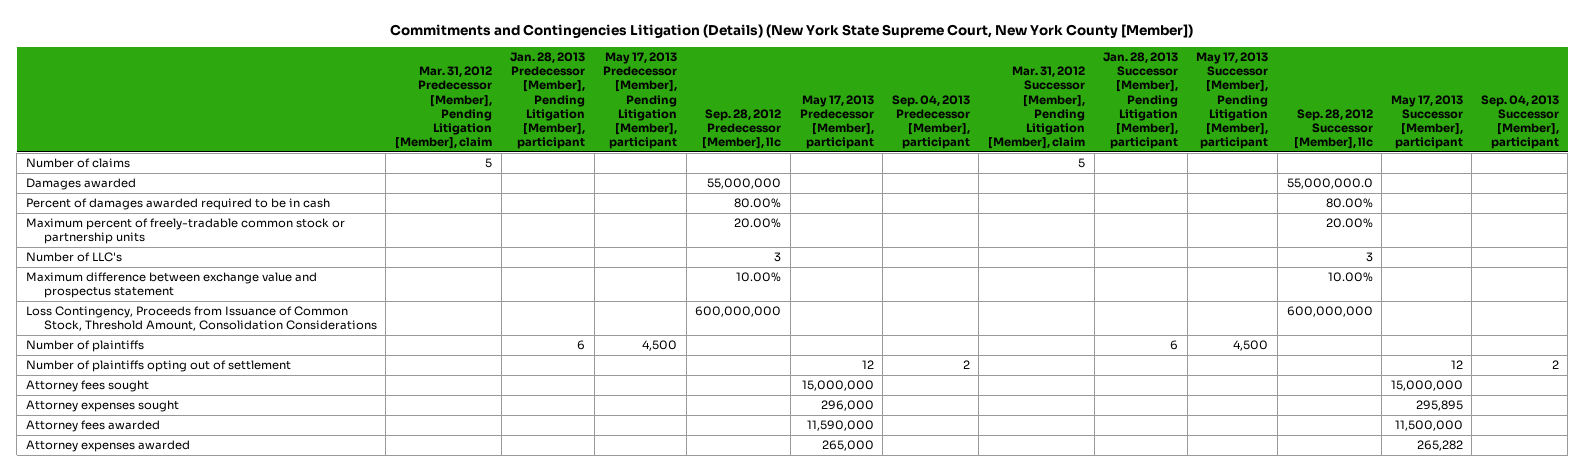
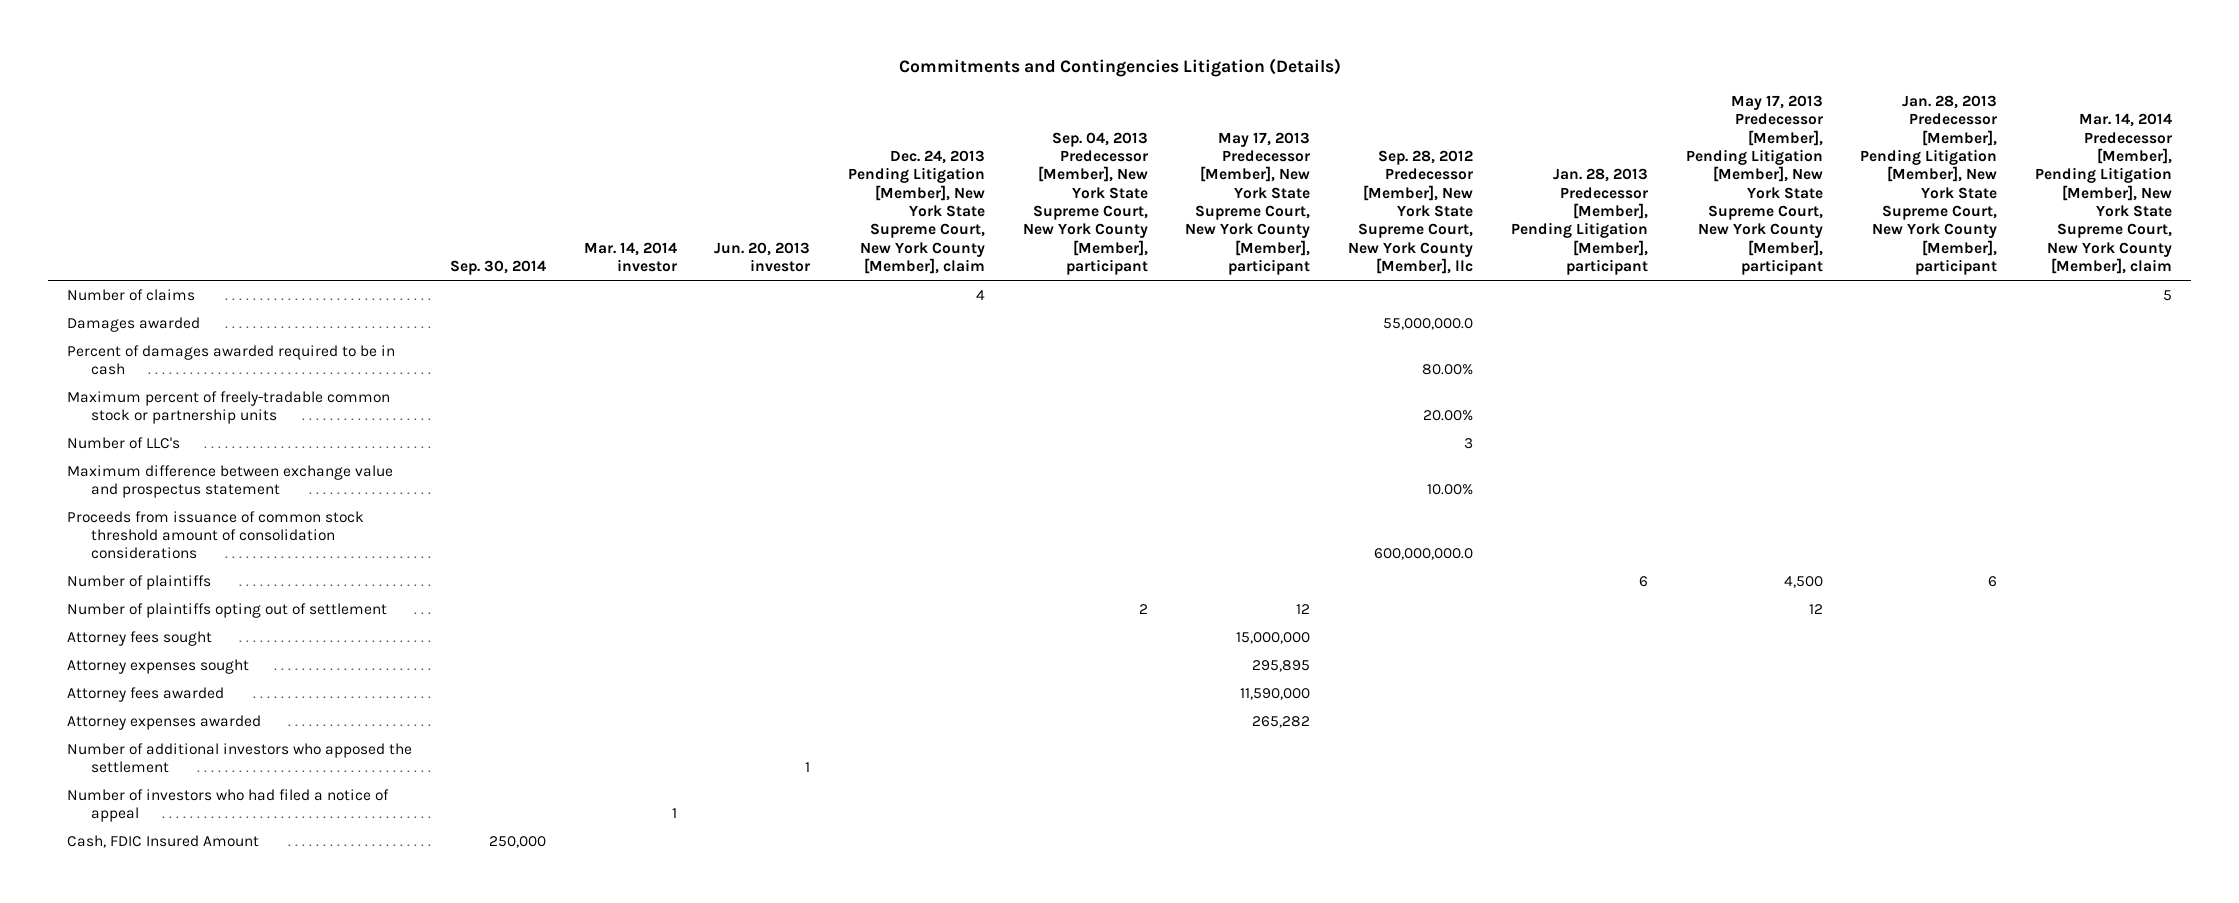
[390,24,1194,39] Commitments and Contingencies Litigation (Details) (New York State Supreme Court, New York County [Member]) -> [898,58,1341,78] Commitments and Contingencies Litigation (Details)
[394,65,492,150] Mar. 31, 2012 Predecessor [Member], Pending Litigation [Member], claim -> none
[603,51,678,150] May 17, 2013 Predecessor [Member], Pending Litigation [Member], participant -> none
[702,108,782,150] Sep. 28, 2012 Predecessor [Member], llc -> none
[799,94,874,150] May 17, 2013 Predecessor [Member], participant -> none
[891,94,970,150] Sep. 04, 2013 Predecessor [Member], participant -> none
[988,65,1086,150] Mar. 31, 2012 Successor [Member], Pending Litigation [Member], claim -> none
[1103,51,1179,150] Jan. 28, 2013 Successor [Member], Pending Litigation [Member], participant -> none
[1196,51,1269,150] May 17, 2013 Successor [Member], Pending Litigation [Member], participant -> none
[1293,108,1373,150] Sep. 28, 2012 Successor [Member], llc -> none
[1390,94,1463,150] May 17, 2013 Successor [Member], participant -> none
[1480,94,1559,150] Sep. 04, 2013 Successor [Member], participant -> none
none -> [449,259,546,275] Sep. 30, 2014
none -> [583,241,677,272] Mar. 14, 2014 investor
none -> [714,241,811,272] Jun. 20, 2013 investor
none -> [847,150,985,274] Dec. 24, 2013 Pending Litigation [Member], New York State Supreme Court, New York County [Member], claim
none -> [1022,131,1148,275] Sep. 04, 2013 Predecessor [Member], New York State Supreme Court, New York County [Member], participant
none -> [1185,131,1311,275] May 17, 2013 Predecessor [Member], New York State Supreme Court, New York County [Member], participant
none -> [1348,150,1474,274] Sep. 28, 2012 Predecessor [Member], New York State Supreme Court, New York County [Member], llc
none -> [1685,95,1823,275] May 17, 2013 Predecessor [Member], Pending Litigation [Member], New York State Supreme Court, New York County [Member], participant
none -> [1860,95,1998,275] Jan. 28, 2013 Predecessor [Member], Pending Litigation [Member], New York State Supreme Court, New York County [Member], participant
none -> [2035,113,2173,274] Mar. 14, 2014 Predecessor [Member], Pending Litigation [Member], New York State Supreme Court, New York County [Member], claim
[26,306,377,332] Loss Contingency, Proceeds from Issuance of Common Stock, Threshold Amount, Consolidation Considerations -> [67,510,365,560] Proceeds from issuance of common stock threshold amount of consolidation considerations
none -> [67,742,413,774] Number of additional investors who apposed the settlement
none -> [67,788,390,823] Number of investors who had filed a notice of appeal
none -> [67,834,260,848] Cash, FDIC Insured Amount

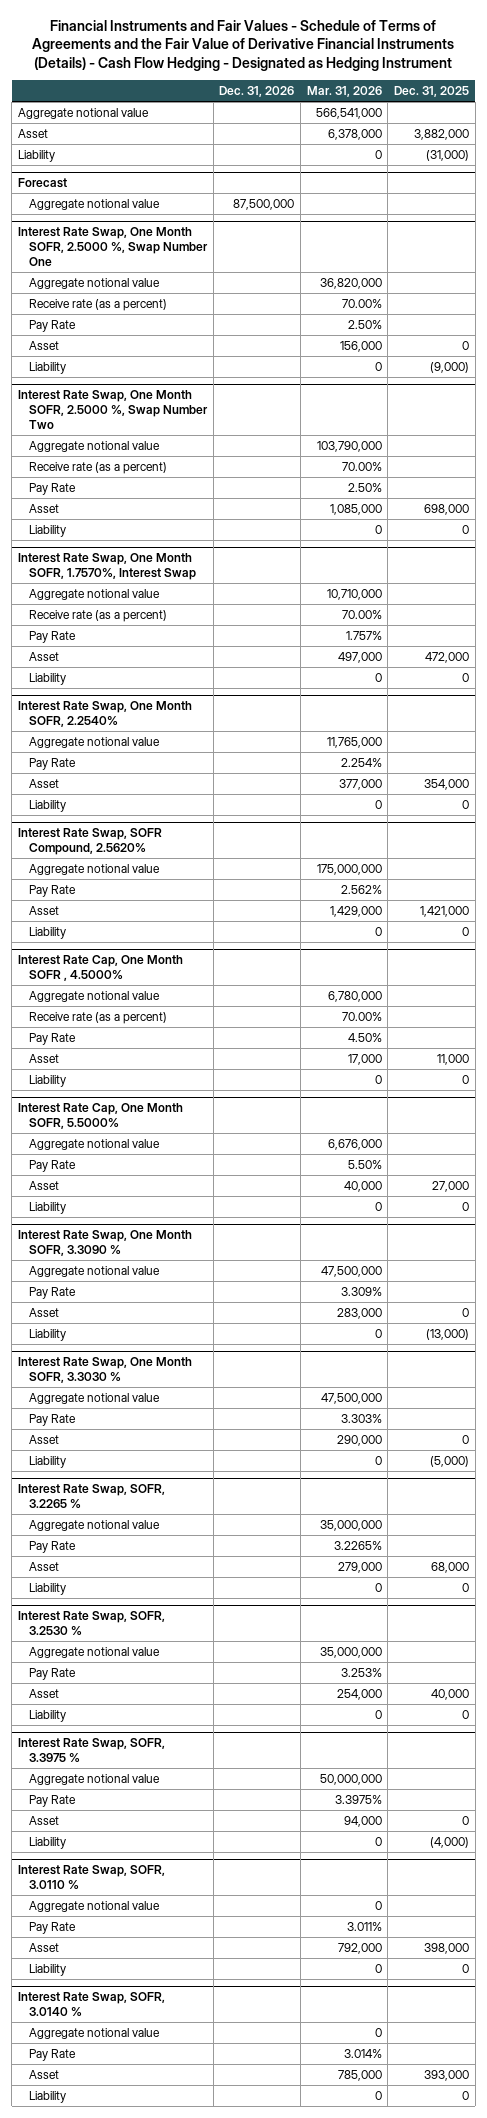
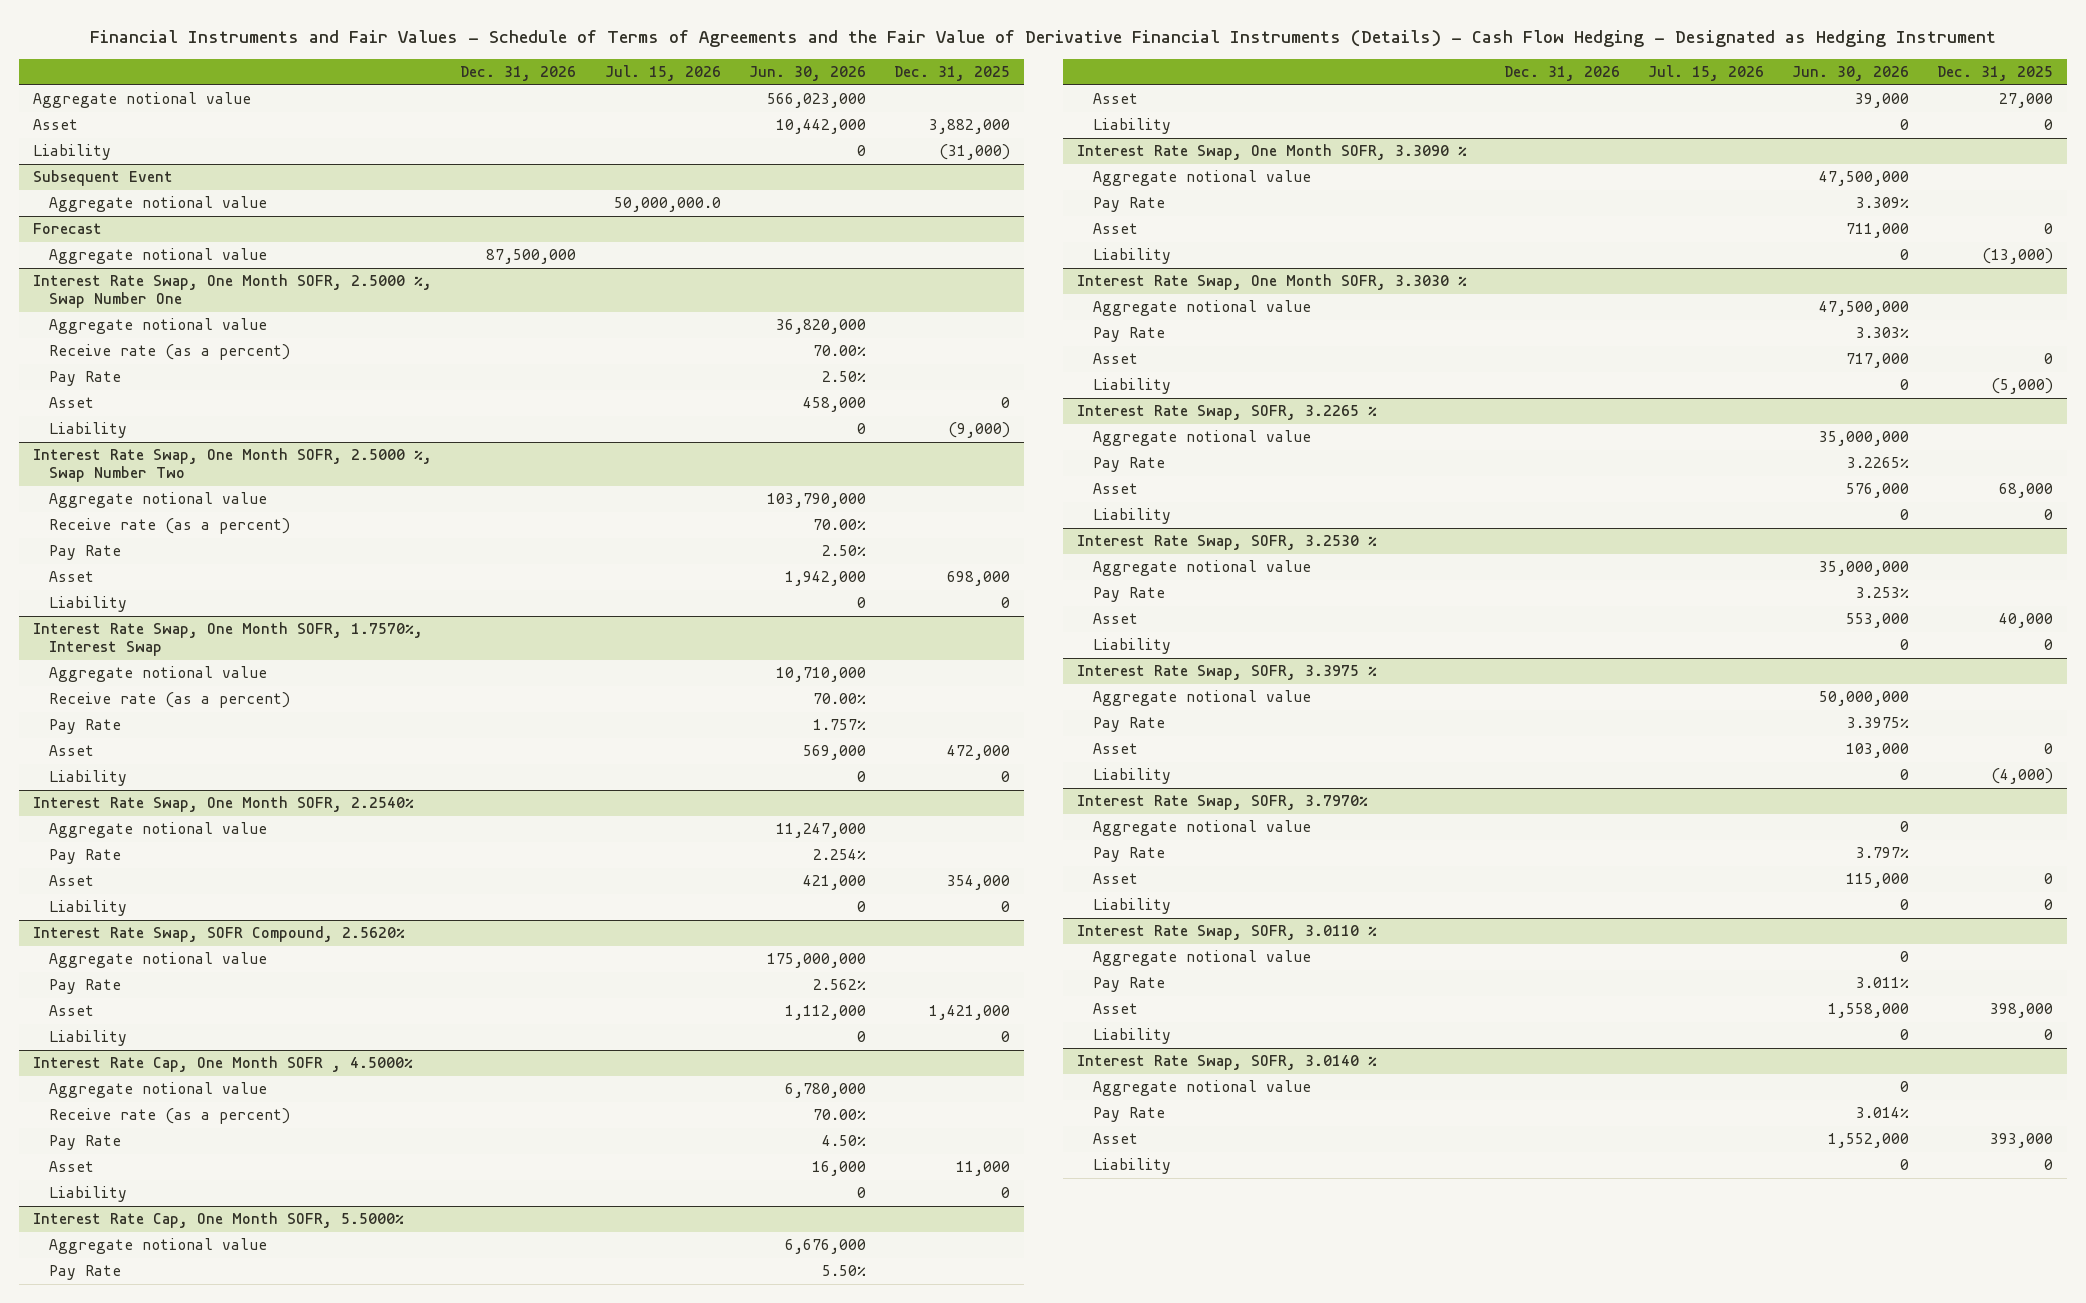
[306,86,382,98] Mar. 31, 2026 -> none
none -> [604,65,721,82] Jul. 15, 2026
none -> [748,66,866,82] Jun. 30, 2026
none -> [33,170,174,187] Subsequent Event
none -> [49,196,268,213] Aggregate notional value
none -> [1076,795,1368,811] Interest Rate Swap, SOFR, 3.7970%
none -> [1092,820,1311,837] Aggregate notional value
none -> [1092,847,1165,863] Pay Rate
none -> [1092,873,1138,885] Asset
none -> [1092,898,1171,915] Liability

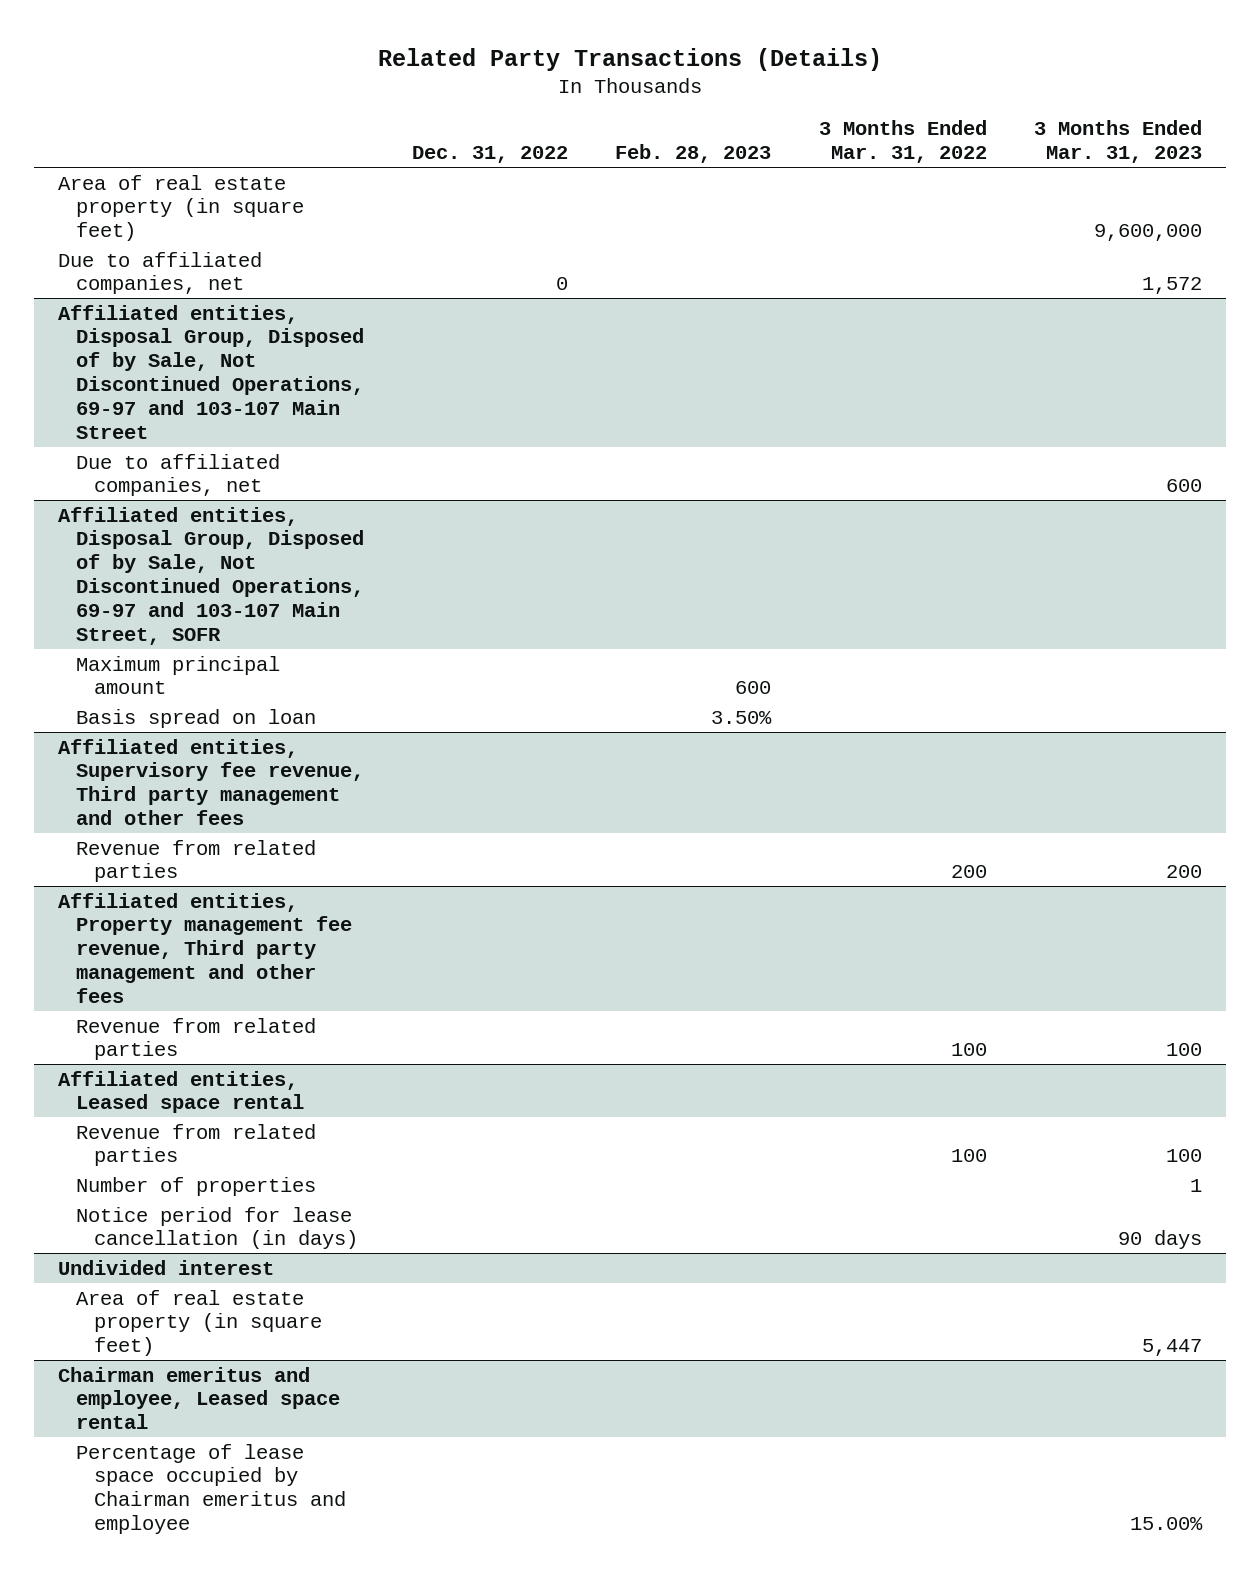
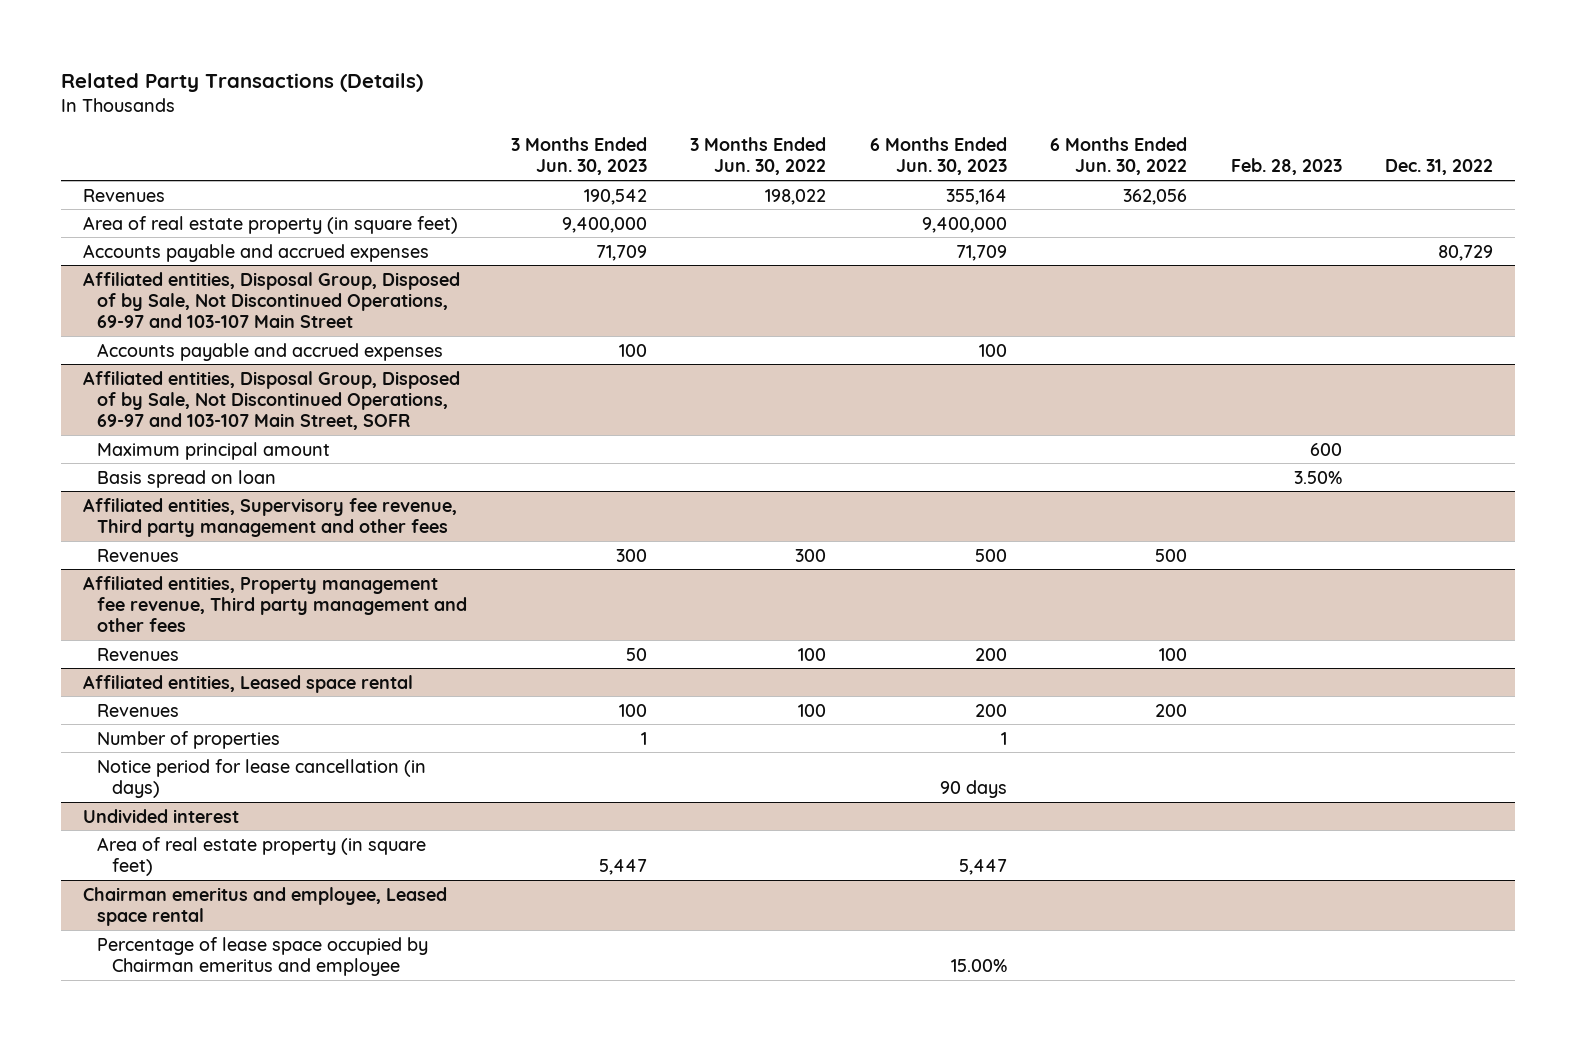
[818,120,987,164] 3 Months Ended Mar. 31, 2022 -> none
[1034,120,1203,164] 3 Months Ended Mar. 31, 2023 -> none
none -> [510,136,647,176] 3 Months Ended Jun. 30, 2023
none -> [690,136,827,176] 3 Months Ended Jun. 30, 2022
none -> [869,136,1007,176] 6 Months Ended Jun. 30, 2023
none -> [1050,136,1188,176] 6 Months Ended Jun. 30, 2022
none -> [82,188,165,202] Revenues
[57,251,262,295] Due to affiliated companies, net -> none
none -> [82,243,429,262] Accounts payable and accrued expenses
[75,453,280,497] Due to affiliated companies, net -> none
none -> [97,342,444,361] Accounts payable and accrued expenses
[75,839,316,883] Revenue from related parties -> none
none -> [97,548,180,562] Revenues
[75,1017,316,1061] Revenue from related parties -> none
none -> [97,647,180,661] Revenues
[75,1123,316,1167] Revenue from related parties -> none
none -> [97,703,180,717] Revenues

